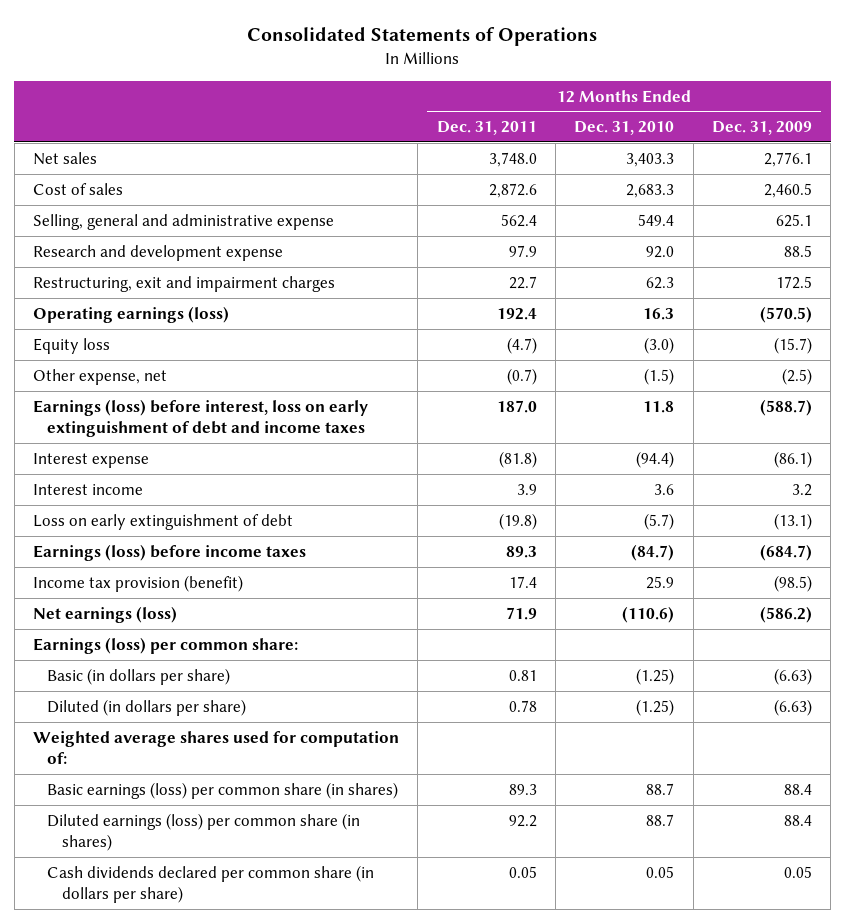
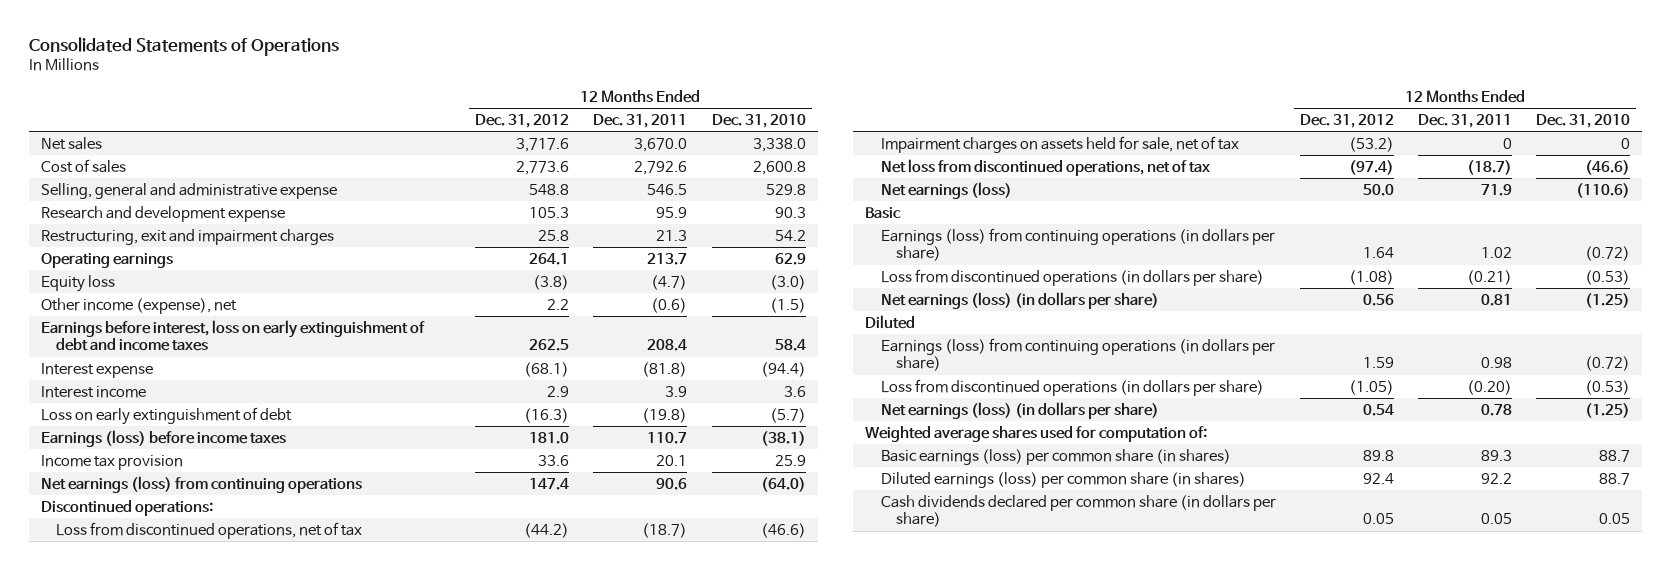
[711,121,812,136] Dec. 31, 2009 -> none
none -> [475,113,570,128] Dec. 31, 2012
[488,151,537,167] 3,748.0 -> [634,137,688,152] 3,670.0
[626,152,675,167] 3,403.3 -> [752,137,806,152] 3,338.0
[488,182,537,198] 2,872.6 -> [634,160,688,175] 2,792.6
[626,183,675,198] 2,683.3 -> [752,160,806,175] 2,600.8
[500,213,537,227] 562.4 -> [647,183,688,195] 546.5
[638,213,675,226] 549.4 -> [765,183,806,195] 529.8
[508,244,537,257] 97.9 -> [656,206,688,218] 95.9
[646,245,675,258] 92.0 -> [774,206,806,218] 90.3
[508,275,537,289] 22.7 -> [656,229,688,241] 21.3
[646,276,675,289] 62.3 -> [774,229,806,241] 54.2
[32,305,229,323] Operating earnings (loss) -> [41,252,174,268] Operating earnings
[496,307,537,320] 192.4 -> [647,252,688,265] 213.7
[643,307,675,320] 16.3 -> [774,252,806,265] 62.9
[32,368,167,385] Other expense, net -> [41,297,238,314] Other income (expense), net
[506,367,537,385] (0.7) -> [651,297,688,313] (0.6)
[32,398,368,437] Earnings (loss) before interest, loss on early extinguishment of debt and income taxes -> [41,319,426,352] Earnings before interest, loss on early extinguishment of debt and income taxes
[496,399,537,413] 187.0 -> [647,339,688,352] 208.4
[643,400,675,413] 11.8 -> [774,339,806,352] 58.4
[505,545,537,558] 89.3 -> [647,431,688,444] 110.7
[631,543,675,561] (84.7) -> [760,430,806,446] (38.1)
[32,574,243,592] Income tax provision (benefit) -> [41,454,184,470] Income tax provision
[508,575,537,588] 17.4 -> [656,454,688,466] 20.1
none -> [41,475,363,493] Net earnings (loss) from continuing operations
none -> [41,499,214,516] Discontinued operations:
none -> [56,521,363,539] Loss from discontinued operations, net of tax
none -> [880,135,1239,153] Impairment charges on assets held for sale, net of tax
none -> [880,158,1210,176] Net loss from discontinued operations, net of tax
[32,636,298,654] Earnings (loss) per common share: -> none
none -> [865,206,902,219] Basic
none -> [880,227,1275,262] Earnings (loss) from continuing operations (in dollars per share)
none -> [880,268,1264,286] Loss from discontinued operations (in dollars per share)
[47,667,231,685] Basic (in dollars per share) -> [880,291,1159,309] Net earnings (loss) (in dollars per share)
none -> [865,314,916,329] Diluted
none -> [880,337,1275,372] Earnings (loss) from continuing operations (in dollars per share)
none -> [880,378,1264,396] Loss from discontinued operations (in dollars per share)
[47,698,247,716] Diluted (in dollars per share) -> [880,401,1159,419] Net earnings (loss) (in dollars per share)

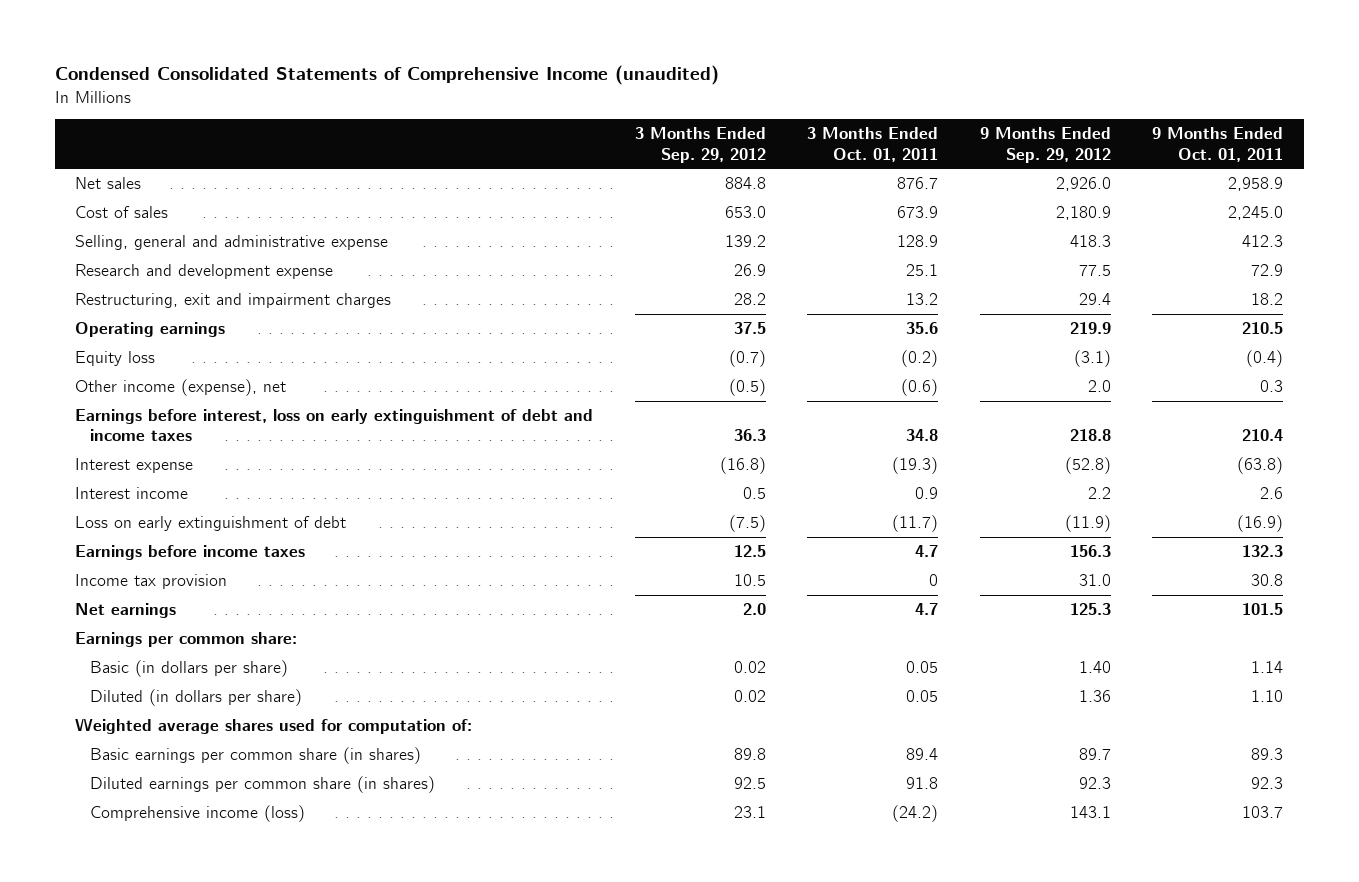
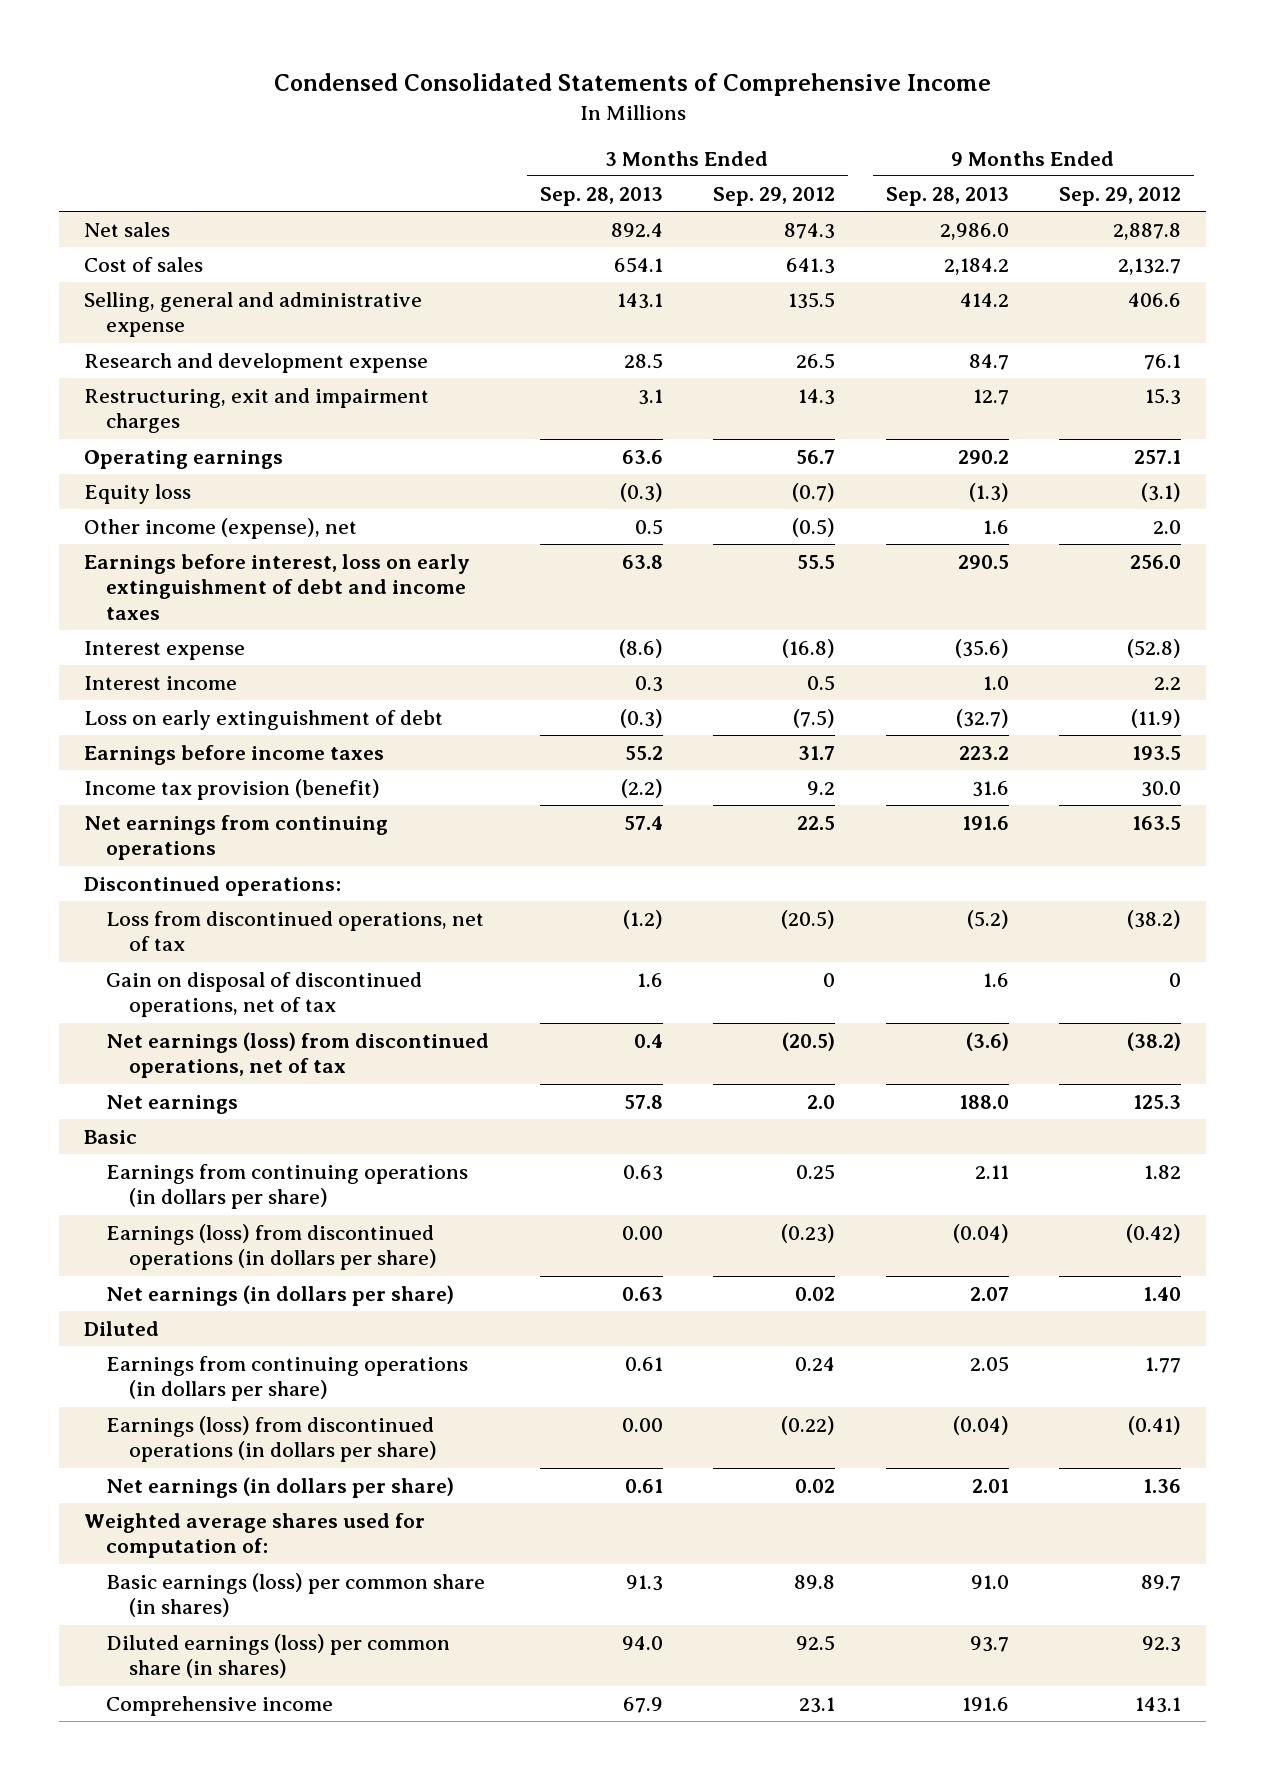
[54,65,719,86] Condensed Consolidated Statements of Comprehensive Income (unaudited) -> [273,73,991,97] Condensed Consolidated Statements of Comprehensive Income
[807,127,939,162] 3 Months Ended Oct. 01, 2011 -> none
[1152,127,1284,162] 9 Months Ended Oct. 01, 2011 -> none
none -> [539,186,663,206] Sep. 28, 2013
none -> [885,186,1009,206] Sep. 28, 2013
[724,177,766,190] 884.8 -> [784,222,836,239] 874.3
[1055,177,1111,192] 2,926.0 -> [1113,222,1182,240] 2,887.8
[724,206,766,219] 653.0 -> [786,257,836,274] 641.3
[1055,206,1111,221] 2,180.9 -> [1118,257,1182,275] 2,132.7
[724,235,766,248] 139.2 -> [788,291,836,309] 135.5
[1069,235,1111,248] 418.3 -> [1128,292,1182,307] 406.6
[733,264,766,277] 26.9 -> [796,352,836,369] 26.5
[1078,265,1111,277] 77.5 -> [1144,353,1182,370] 76.1
[733,293,766,306] 28.2 -> [798,388,836,405] 14.3
[1078,293,1111,306] 29.4 -> [1145,387,1182,405] 15.3
[733,322,766,335] 37.5 -> [796,449,836,464] 56.7
[1069,322,1111,335] 219.9 -> [1134,449,1182,464] 257.1
[733,429,766,442] 36.3 -> [797,554,836,569] 55.5
[1069,429,1111,442] 218.8 -> [1130,554,1182,569] 256.0
[733,545,766,558] 12.5 -> [798,745,836,760] 31.7
[1069,545,1111,558] 156.3 -> [1132,745,1182,760] 193.5
[75,574,228,590] Income tax provision -> [83,778,380,800] Income tax provision (benefit)
[733,574,766,587] 10.5 -> [807,780,836,795] 9.2
[1078,574,1111,587] 31.0 -> [1141,780,1182,797] 30.0
none -> [83,814,388,861] Net earnings from continuing operations
none -> [83,875,341,896] Discontinued operations:
none -> [106,910,485,952] Loss from discontinued operations, net of tax
none -> [106,971,423,1018] Gain on disposal of discontinued operations, net of tax
none -> [106,1031,490,1079] Net earnings (loss) from discontinued operations, net of tax
[75,632,298,648] Earnings per common share: -> none
none -> [83,1129,137,1144] Basic
none -> [106,1163,469,1210] Earnings from continuing operations (in dollars per share)
none -> [106,1223,437,1271] Earnings (loss) from discontinued operations (in dollars per share)
[90,660,289,678] Basic (in dollars per share) -> [106,1284,455,1306] Net earnings (in dollars per share)
none -> [83,1320,159,1336] Diluted
none -> [106,1355,469,1402] Earnings from continuing operations (in dollars per share)
none -> [106,1415,437,1463] Earnings (loss) from discontinued operations (in dollars per share)
[90,689,303,707] Diluted (in dollars per share) -> [106,1476,455,1498] Net earnings (in dollars per share)
[90,747,422,765] Basic earnings per common share (in shares) -> [106,1572,486,1618] Basic earnings (loss) per common share (in shares)
[90,776,436,794] Diluted earnings per common share (in shares) -> [106,1633,451,1679] Diluted earnings (loss) per common share (in shares)
[90,805,306,823] Comprehensive income (loss) -> [106,1695,334,1716] Comprehensive income

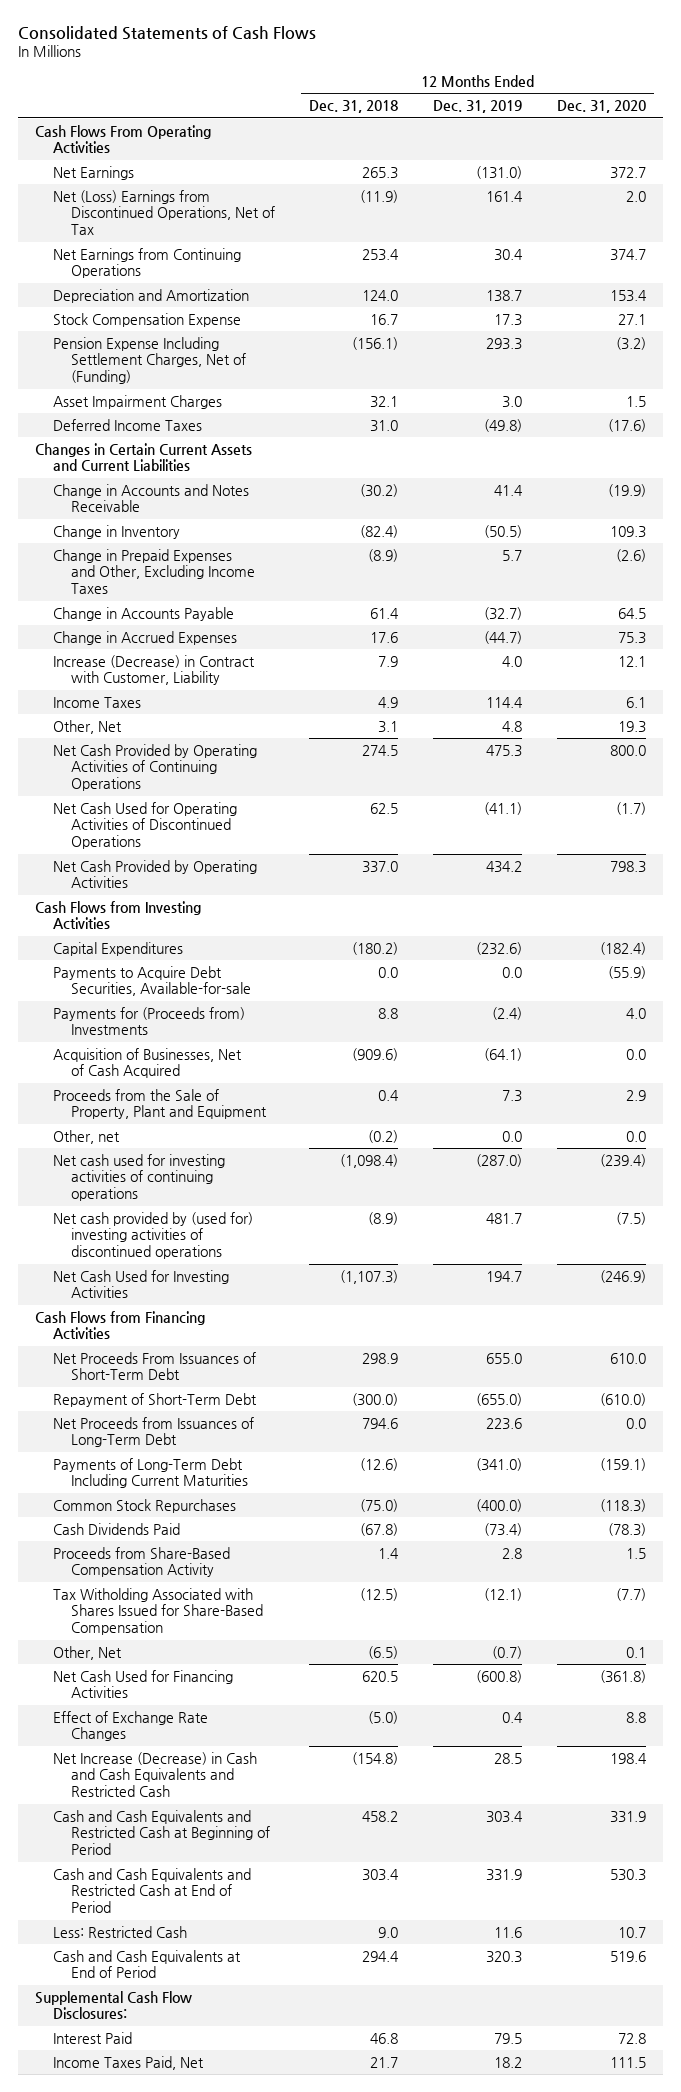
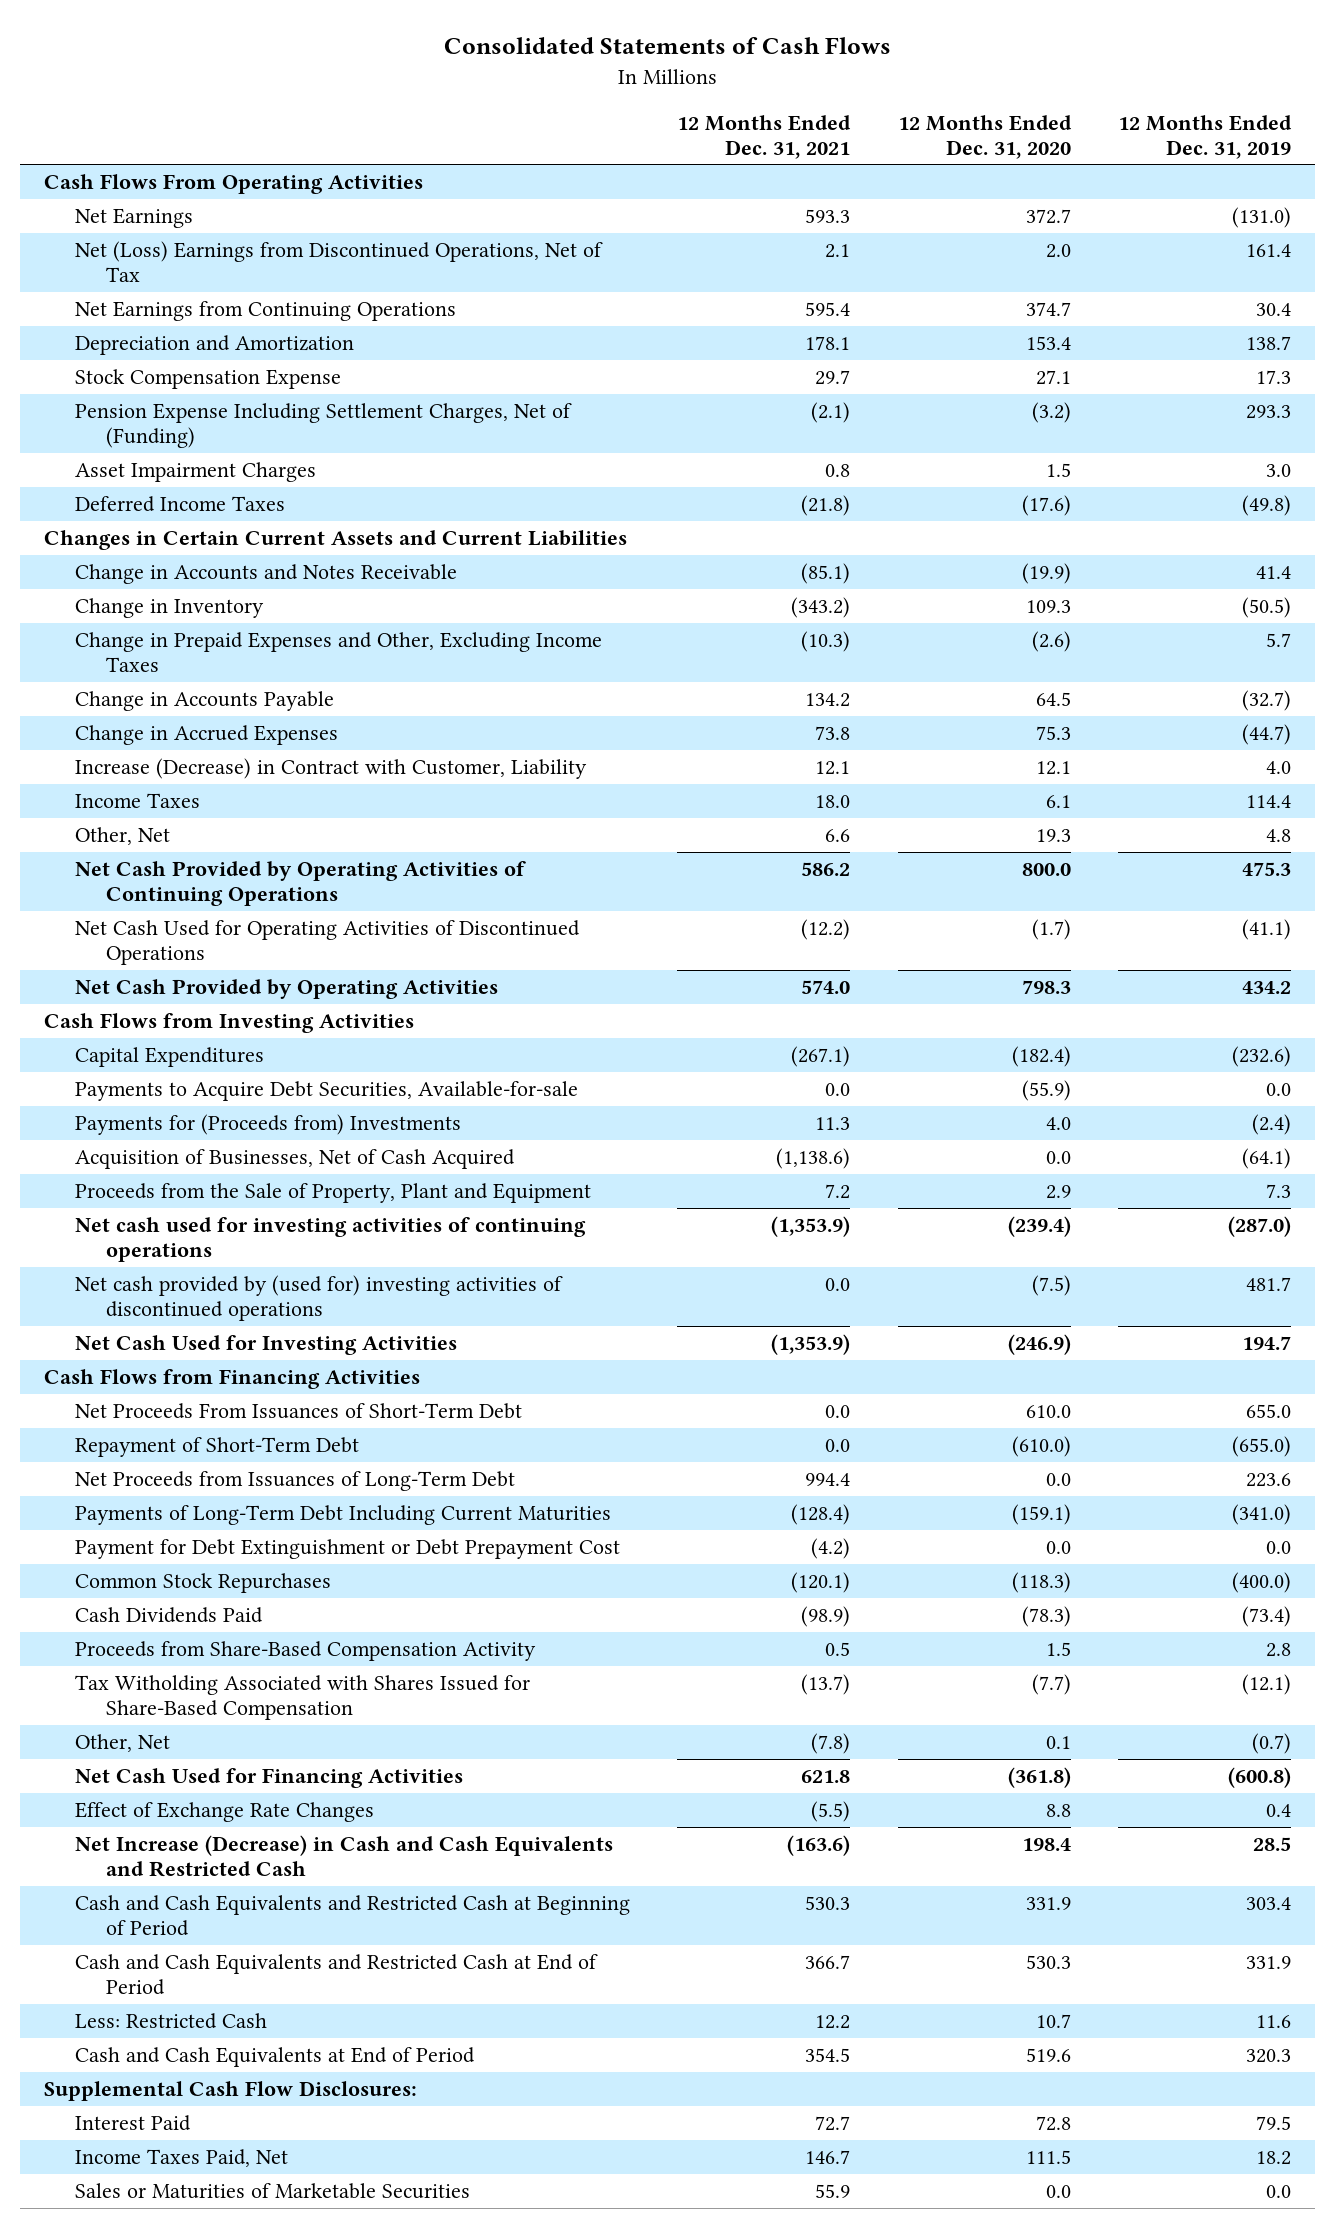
[309,100,399,114] Dec. 31, 2018 -> none
none -> [677,114,852,159] 12 Months Ended Dec. 31, 2021
[52,1129,120,1144] Other, net -> none
none -> [74,1538,620,1559] Payment for Debt Extinguishment or Debt Prepayment Cost
none -> [74,2182,470,2199] Sales or Maturities of Marketable Securities

